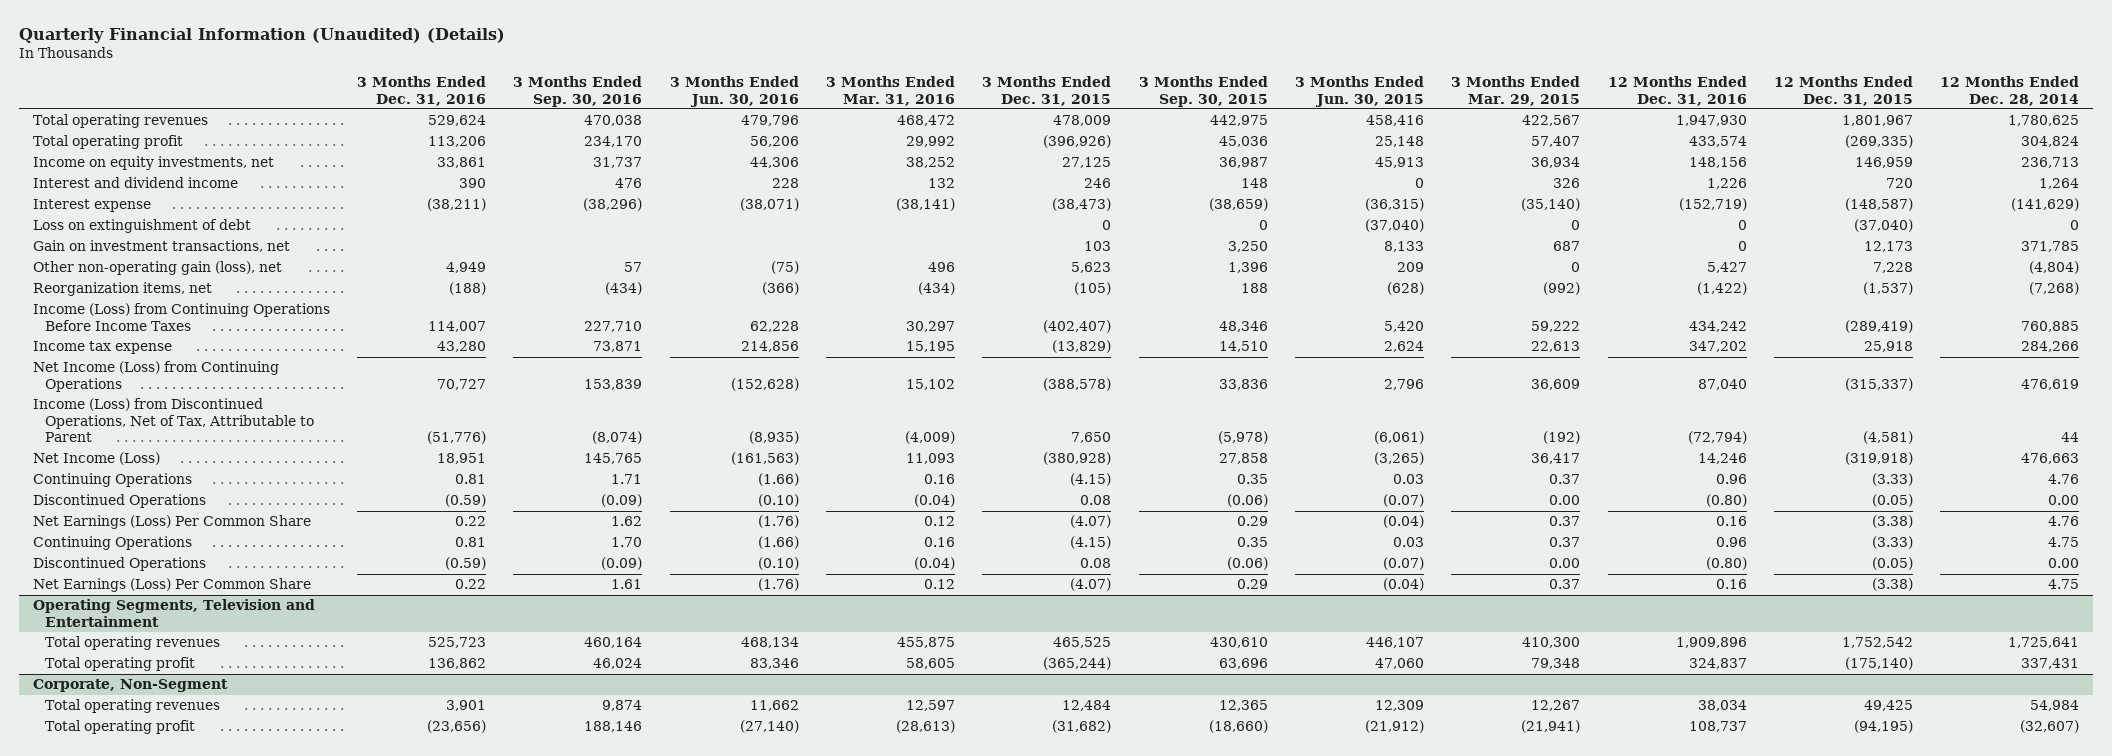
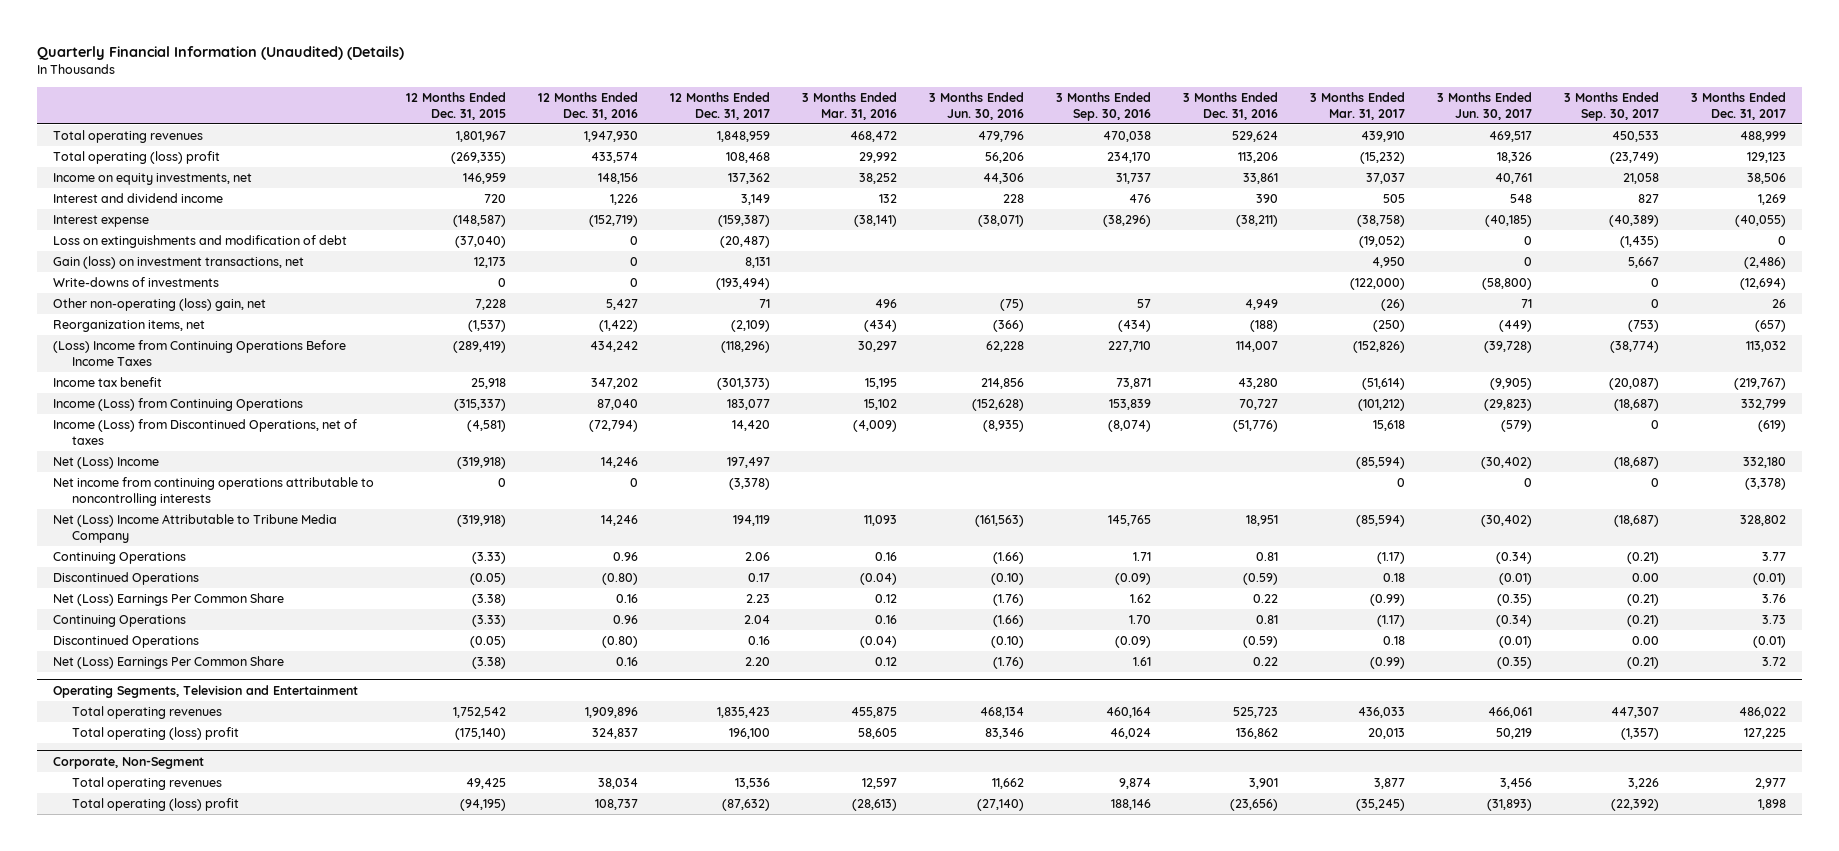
[982,76,1112,106] 3 Months Ended Dec. 31, 2015 -> none
[1138,76,1268,107] 3 Months Ended Sep. 30, 2015 -> none
[1294,76,1424,107] 3 Months Ended Jun. 30, 2015 -> none
[1451,76,1581,106] 3 Months Ended Mar. 29, 2015 -> none
[1940,76,2080,106] 12 Months Ended Dec. 28, 2014 -> none
none -> [670,91,771,120] 12 Months Ended Dec. 31, 2017
none -> [1309,91,1405,120] 3 Months Ended Mar. 31, 2017
none -> [1436,91,1532,120] 3 Months Ended Jun. 30, 2017
none -> [1563,91,1659,121] 3 Months Ended Sep. 30, 2017
none -> [1690,91,1786,120] 3 Months Ended Dec. 31, 2017
[32,135,183,150] Total operating profit -> [53,150,221,164] Total operating (loss) profit
[32,219,251,234] Loss on extinguishment of debt -> [53,234,348,248] Loss on extinguishments and modification of debt
[32,240,290,253] Gain on investment transactions, net -> [53,255,305,269] Gain (loss) on investment transactions, net
none -> [53,276,220,287] Write-downs of investments
[32,261,282,276] Other non-operating gain (loss), net -> [53,297,267,311] Other non-operating (loss) gain, net
[32,303,330,331] Income (Loss) from Continuing Operations Before Income Taxes -> [53,339,347,366] (Loss) Income from Continuing Operations Before Income Taxes
[32,341,172,355] Income tax expense -> [53,376,163,387] Income tax benefit
[32,361,279,392] Net Income (Loss) from Continuing Operations -> [53,397,304,411] Income (Loss) from Continuing Operations
[32,398,314,443] Income (Loss) from Discontinued Operations, Net of Tax, Attributable to Parent -> [53,418,358,445] Income (Loss) from Discontinued Operations, net of taxes
none -> [53,456,160,469] Net (Loss) Income
none -> [53,476,375,506] Net income from continuing operations attributable to noncontrolling interests
[32,452,160,466] Net Income (Loss) -> [53,513,338,543] Net (Loss) Income Attributable to Tribune Media Company
[32,515,311,530] Net Earnings (Loss) Per Common Share -> [53,592,285,606] Net (Loss) Earnings Per Common Share
[32,578,311,593] Net Earnings (Loss) Per Common Share -> [53,655,285,669] Net (Loss) Earnings Per Common Share
[44,657,195,672] Total operating profit -> [71,726,239,740] Total operating (loss) profit
[44,720,195,735] Total operating profit -> [71,797,239,811] Total operating (loss) profit

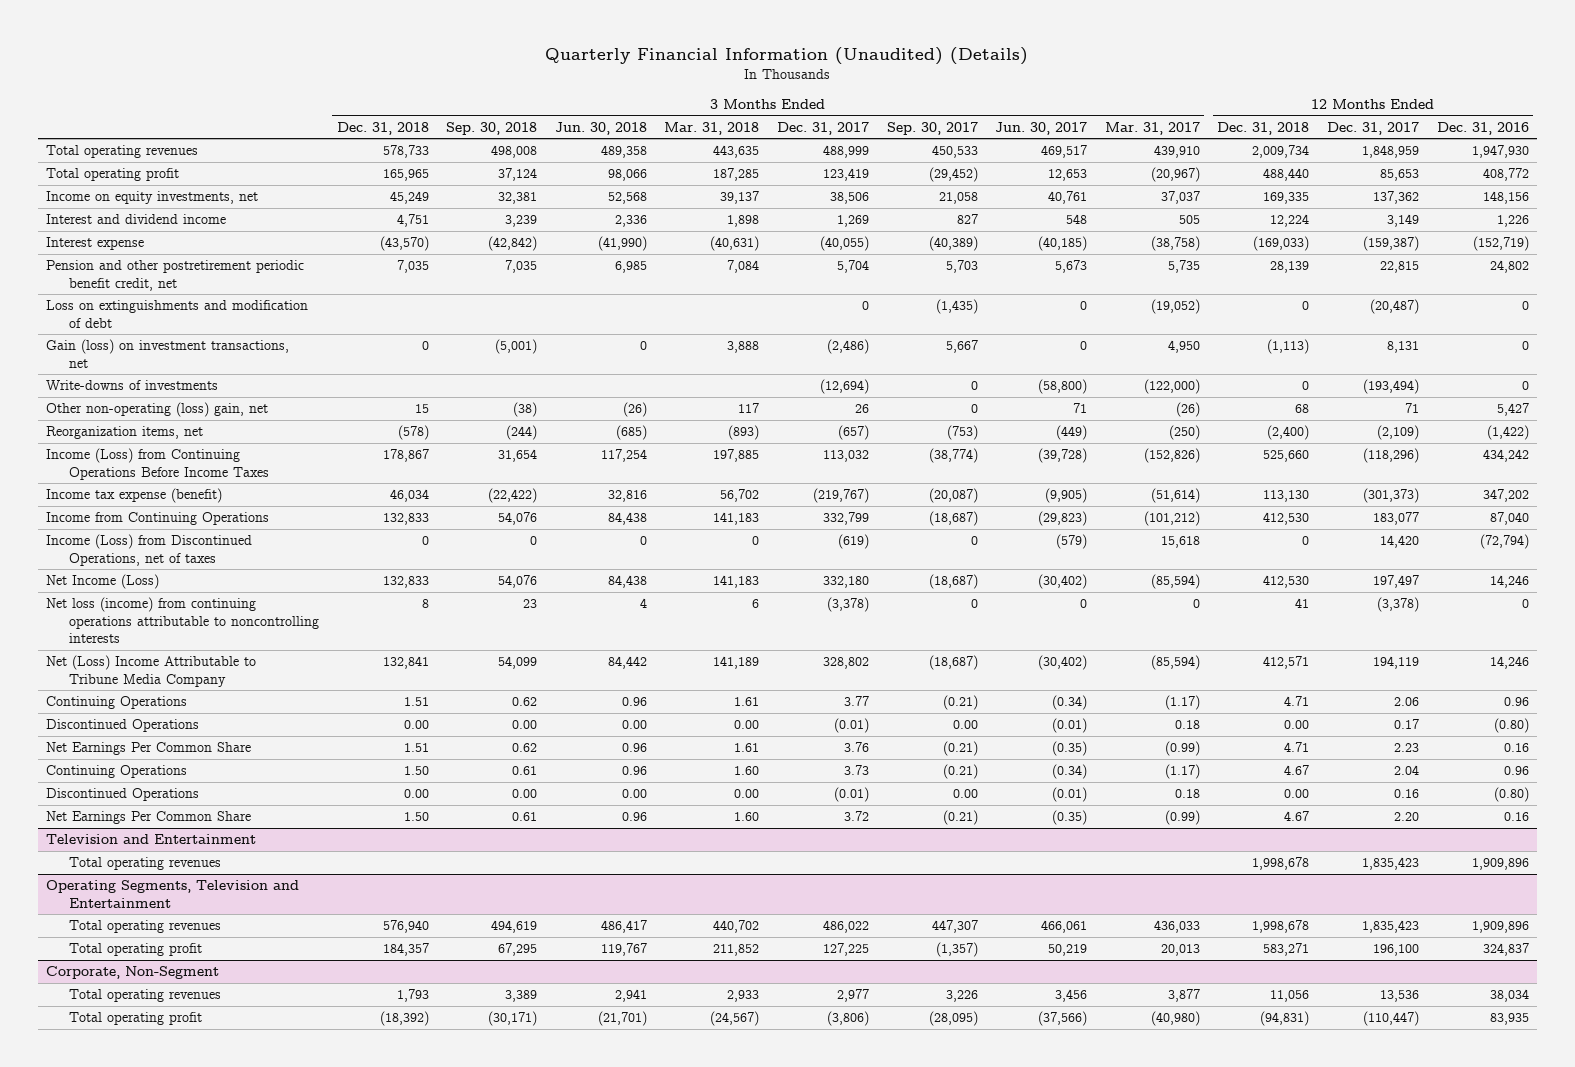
[406,91,507,120] 12 Months Ended Dec. 31, 2015 -> none
[802,91,898,120] 3 Months Ended Mar. 31, 2016 -> none
[929,91,1025,120] 3 Months Ended Jun. 30, 2016 -> none
[1056,91,1152,121] 3 Months Ended Sep. 30, 2016 -> none
[1183,91,1279,120] 3 Months Ended Dec. 31, 2016 -> none
none -> [336,121,429,135] Dec. 31, 2018
none -> [446,121,538,135] Sep. 30, 2018
none -> [554,121,647,135] Jun. 30, 2018
none -> [664,121,760,135] Mar. 31, 2018
none -> [1217,121,1310,135] Dec. 31, 2018
[53,150,221,164] Total operating (loss) profit -> [46,168,180,182] Total operating profit
[591,151,639,163] 433,574 -> [1482,168,1529,182] 408,772
[726,151,771,163] 108,468 -> [1379,169,1419,182] 85,653
[1359,151,1405,164] (15,232) -> [1150,167,1200,183] (20,967)
[1496,151,1532,163] 18,326 -> [1048,169,1088,182] 12,653
[1609,151,1659,164] (23,749) -> [928,167,978,183] (29,452)
[1746,151,1786,163] 129,123 -> [822,168,869,182] 123,419
none -> [46,260,305,291] Pension and other postretirement periodic benefit credit, net
[53,339,347,366] (Loss) Income from Continuing Operations Before Income Taxes -> [46,448,269,480] Income (Loss) from Continuing Operations Before Income Taxes
[53,376,163,387] Income tax benefit -> [46,488,223,504] Income tax expense (benefit)
[53,397,304,411] Income (Loss) from Continuing Operations -> [46,512,270,526] Income from Continuing Operations
[53,456,160,469] Net (Loss) Income -> [46,574,160,590] Net Income (Loss)
[53,476,375,506] Net income from continuing operations attributable to noncontrolling interests -> [46,597,319,644] Net loss (income) from continuing operations attributable to noncontrolling interests
[53,592,285,606] Net (Loss) Earnings Per Common Share -> [46,742,252,756] Net Earnings Per Common Share
[53,655,285,669] Net (Loss) Earnings Per Common Share -> [46,811,252,825] Net Earnings Per Common Share
none -> [46,834,257,845] Television and Entertainment
none -> [68,857,221,871] Total operating revenues
[71,726,239,740] Total operating (loss) profit -> [68,943,202,957] Total operating profit
[71,797,239,811] Total operating (loss) profit -> [68,1012,202,1026] Total operating profit
[595,798,639,810] 108,737 -> [1489,1013,1529,1026] 83,935
[722,798,771,811] (87,632) -> [1362,1011,1419,1027] (110,447)
[1355,798,1405,811] (35,245) -> [1150,1011,1200,1027] (40,980)
[1486,798,1532,811] (31,893) -> [1038,1011,1088,1027] (37,566)
[1610,798,1659,811] (22,392) -> [928,1011,978,1027] (28,095)
[1757,798,1786,810] 1,898 -> [826,1011,869,1027] (3,806)

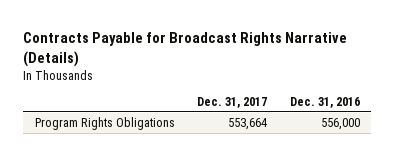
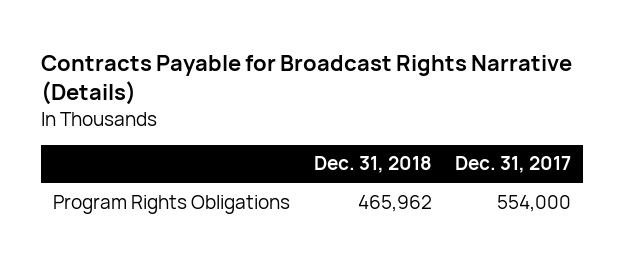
[289,97,360,109] Dec. 31, 2016 -> none
none -> [313,156,432,174] Dec. 31, 2018
[228,118,268,131] 553,664 -> [497,194,572,212] 554,000

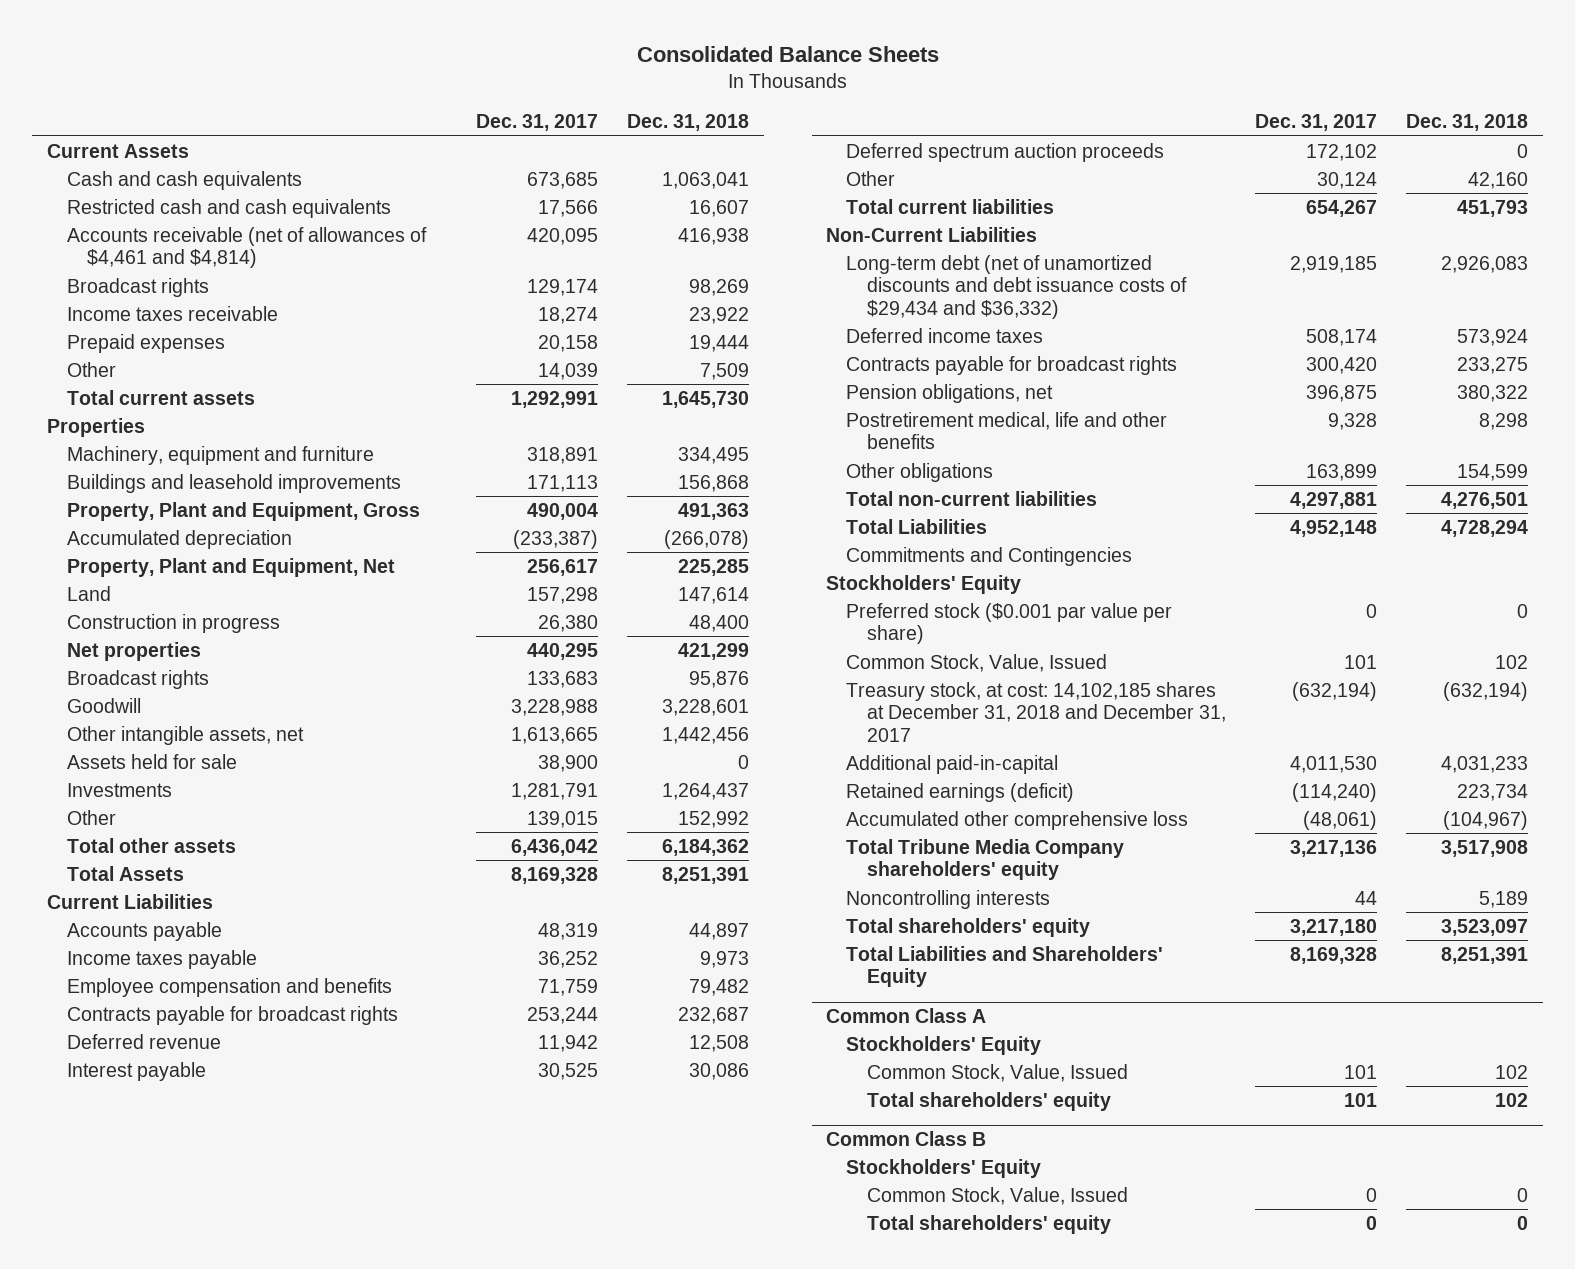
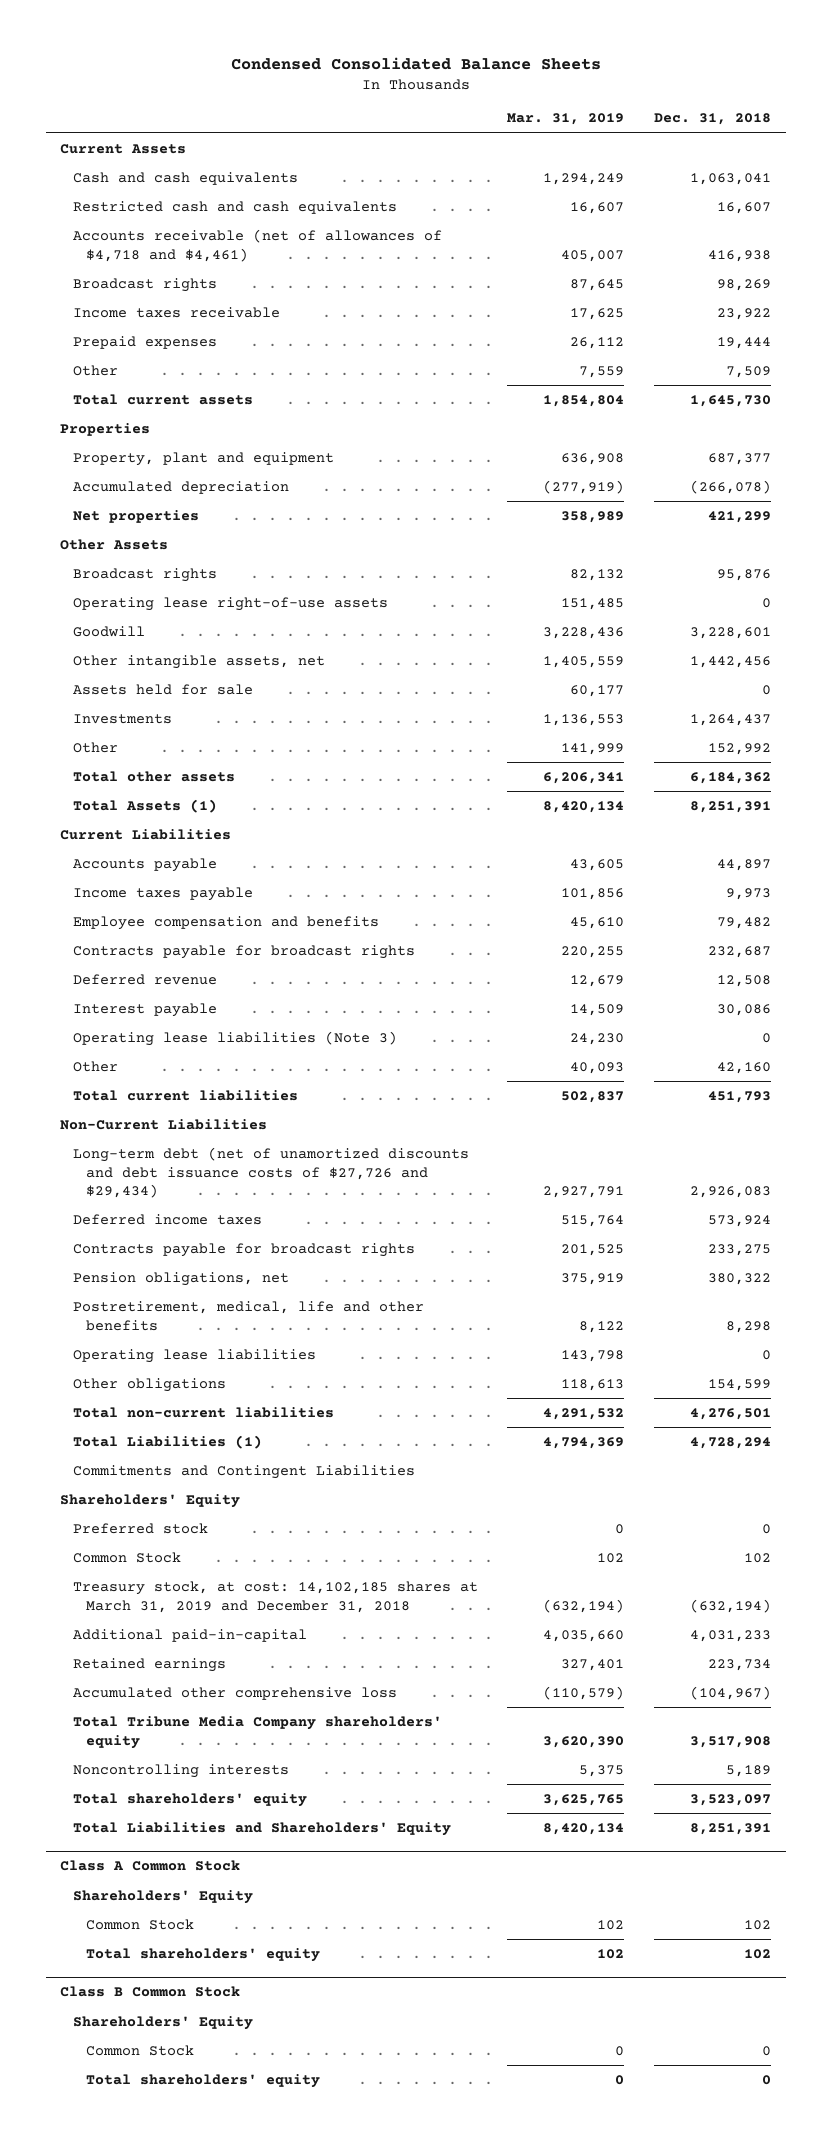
[636,46,939,63] Consolidated Balance Sheets -> [230,56,601,70] Condensed Consolidated Balance Sheets
[475,114,598,132] Dec. 31, 2017 -> none
none -> [507,113,625,126] Mar. 31, 2019
[67,226,428,269] Accounts receivable (net of allowances of $4,461 and $4,814) -> [73,229,443,262] Accounts receivable (net of allowances of $4,718 and $4,461)
[67,445,375,465] Machinery, equipment and furniture -> none
[67,473,402,493] Buildings and leasehold improvements -> none
[67,501,421,521] Property, Plant and Equipment, Gross -> [73,452,335,467] Property, plant and equipment
[677,502,749,520] 491,363 -> [707,453,771,466] 687,377
[67,557,396,577] Property, Plant and Equipment, Net -> none
[67,585,112,601] Land -> none
[67,613,281,633] Construction in progress -> none
none -> [60,539,169,551] Other Assets
none -> [73,597,389,612] Operating lease right-of-use assets
[67,865,185,881] Total Assets -> [73,799,218,814] Total Assets (1)
[846,142,1165,162] Deferred spectrum auction proceeds -> none
none -> [73,1031,398,1047] Operating lease liabilities (Note 3)
[846,254,1187,320] Long-term debt (net of unamortized discounts and debt issuance costs of $29,434 and $36,332) -> [73,1147,470,1199] Long-term debt (net of unamortized discounts and debt issuance costs of $27,726 and $29,434)
[846,411,1168,450] Postretirement medical, life and other benefits -> [73,1301,425,1331] Postretirement, medical, life and other benefits
none -> [73,1349,317,1364] Operating lease liabilities
[826,574,1022,594] Stockholders' Equity -> none
[846,518,988,534] Total Liabilities -> [73,1435,263,1450] Total Liabilities (1)
[846,546,1133,566] Commitments and Contingencies -> [73,1465,416,1480] Commitments and Contingent Liabilities
none -> [60,1494,241,1509] Shareholders' Equity
[846,602,1173,645] Preferred stock ($0.001 par value per share) -> [73,1523,209,1535] Preferred stock
[846,653,1108,672] Common Stock, Value, Issued -> [73,1552,182,1564] Common Stock
[846,681,1226,743] Treasury stock, at cost: 14,102,185 shares at December 31, 2018 and December 31, 2017 -> [73,1581,479,1613] Treasury stock, at cost: 14,102,185 shares at March 31, 2019 and December 31, 2018
[846,782,1075,802] Retained earnings (deficit) -> [73,1658,227,1673] Retained earnings
[846,1035,1042,1055] Stockholders' Equity -> none
[826,1007,987,1023] Common Class A -> [60,1860,241,1872] Class A Common Stock
none -> [73,1890,254,1905] Shareholders' Equity
[866,1063,1128,1082] Common Stock, Value, Issued -> [85,1919,194,1931] Common Stock
[846,1158,1042,1178] Stockholders' Equity -> none
[826,1130,987,1146] Common Class B -> [60,1986,241,1998] Class B Common Stock
none -> [73,2016,254,2031] Shareholders' Equity
[866,1186,1128,1205] Common Stock, Value, Issued -> [85,2045,194,2057] Common Stock

